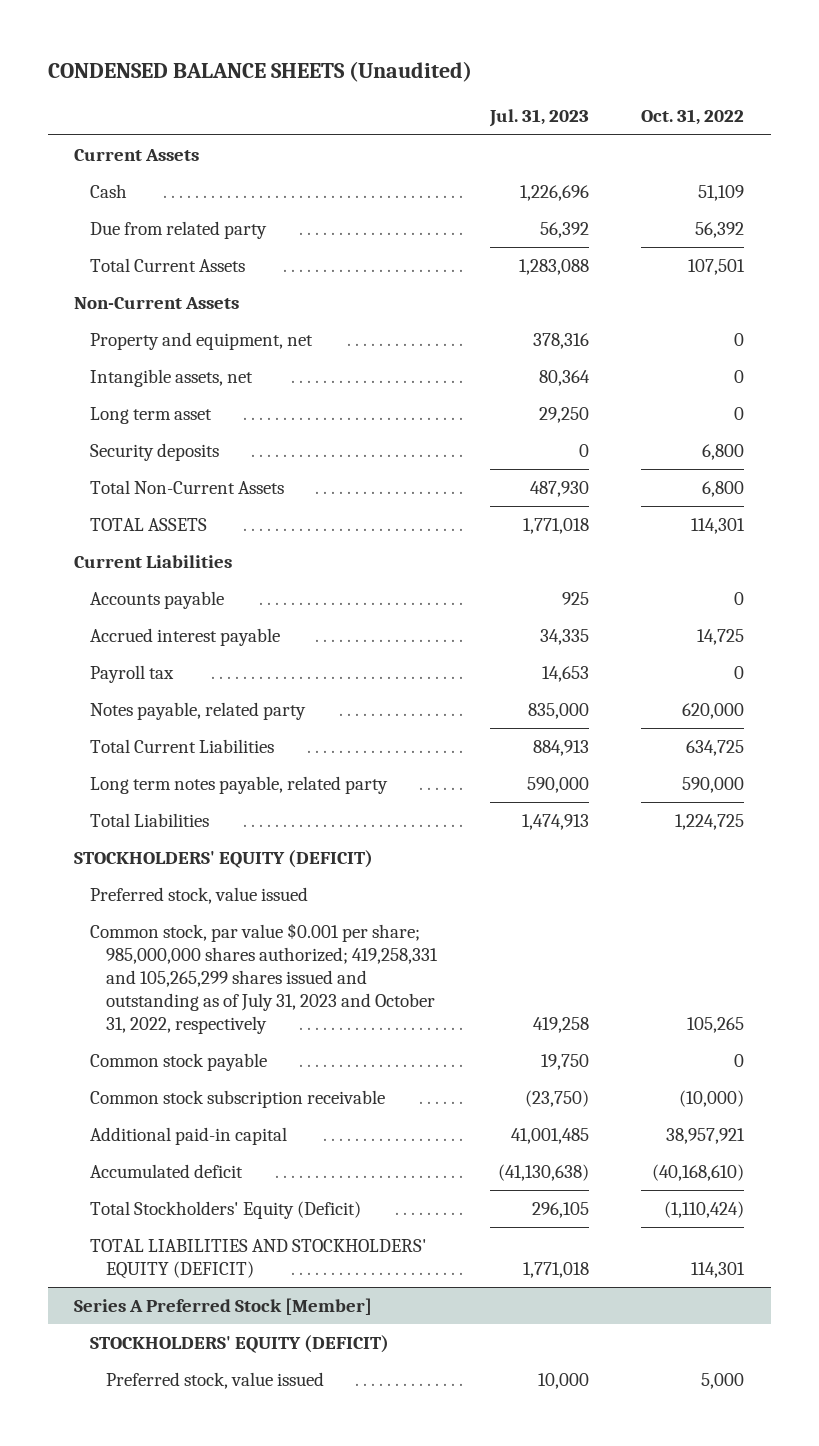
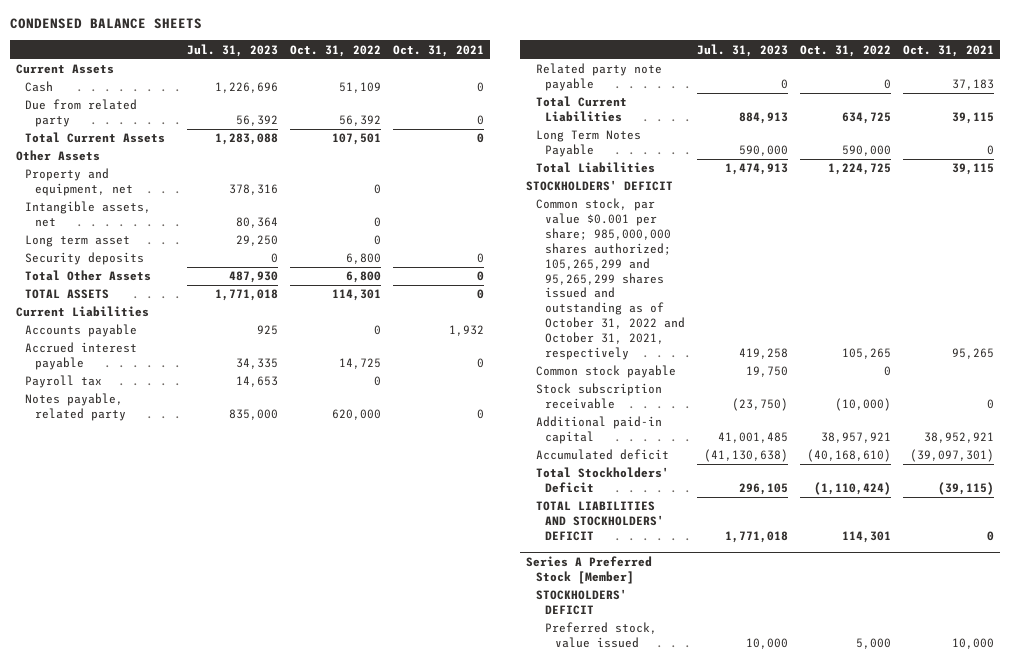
[48,60,473,82] CONDENSED BALANCE SHEETS (Unaudited) -> [9,18,202,30] CONDENSED BALANCE SHEETS
none -> [393,44,485,57] Oct. 31, 2021
[74,297,240,310] Non-Current Assets -> [15,150,100,162] Other Assets
[90,480,285,495] Total Non-Current Assets -> [25,270,152,282] Total Other Assets
none -> [535,63,662,92] Related party note payable
[90,776,389,795] Long term notes payable, related party -> [535,130,641,158] Long Term Notes Payable
[90,887,309,905] Preferred stock, value issued -> none
[74,850,374,869] STOCKHOLDERS' EQUITY (DEFICIT) -> [526,180,674,192] STOCKHOLDERS' DEFICIT
[90,923,438,1034] Common stock, par value $0.001 per share; 985,000,000 shares authorized; 419,258,331 and 105,265,299 shares issued and outstanding as of July 31, 2023 and October 31, 2022, respectively -> [535,198,686,360] Common stock, par value $0.001 per share; 985,000,000 shares authorized; 105,265,299 and 95,265,299 shares issued and outstanding as of October 31, 2022 and October 31, 2021, respectively
[90,1090,386,1109] Common stock subscription receivable -> [535,383,662,410] Stock subscription receivable
[90,1201,362,1220] Total Stockholders' Equity (Deficit) -> [535,467,669,494] Total Stockholders' Deficit
[90,1239,428,1280] TOTAL LIABILITIES AND STOCKHOLDERS' EQUITY (DEFICIT) -> [535,501,665,542] TOTAL LIABILITIES AND STOCKHOLDERS' DEFICIT
[90,1335,390,1354] STOCKHOLDERS' EQUITY (DEFICIT) -> [535,589,627,616] STOCKHOLDERS' DEFICIT

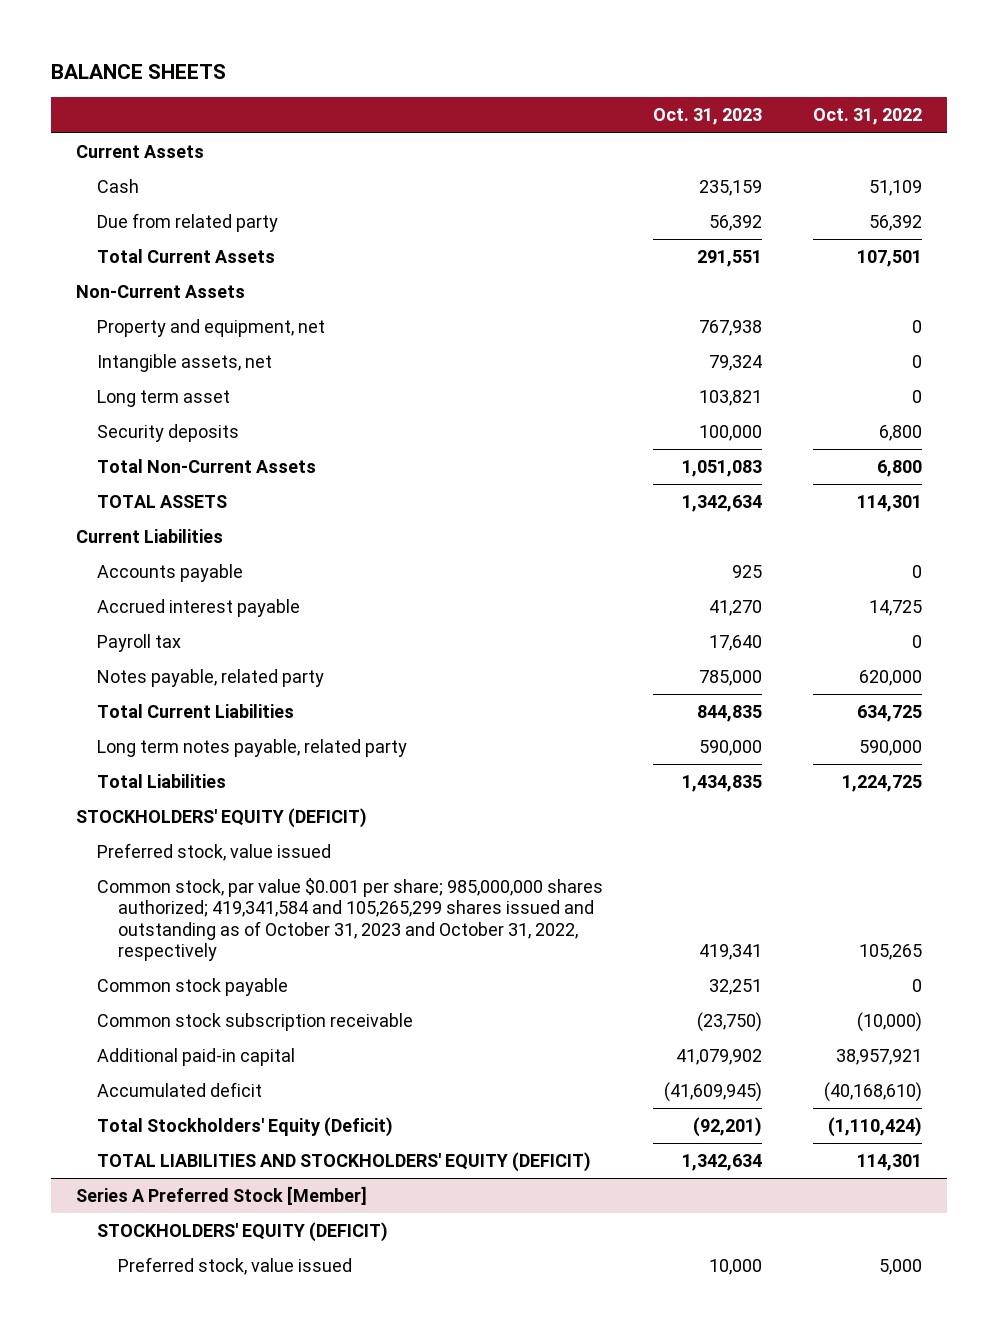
[9,18,202,30] CONDENSED BALANCE SHEETS -> [51,64,227,80] BALANCE SHEETS
[187,43,279,57] Jul. 31, 2023 -> none
[393,44,485,57] Oct. 31, 2021 -> none
none -> [653,108,763,126] Oct. 31, 2023
[15,150,100,162] Other Assets -> [76,285,246,299] Non-Current Assets
[25,270,152,282] Total Other Assets -> none
none -> [96,459,316,474] Total Non-Current Assets
[535,63,662,92] Related party note payable -> none
[535,130,641,158] Long Term Notes Payable -> [96,739,407,758] Long term notes payable, related party
[526,180,674,192] STOCKHOLDERS' DEFICIT -> [76,808,368,829] STOCKHOLDERS' EQUITY (DEFICIT)
none -> [96,843,331,862] Preferred stock, value issued
[535,198,686,360] Common stock, par value $0.001 per share; 985,000,000 shares authorized; 105,265,299 and 95,265,299 shares issued and outstanding as of October 31, 2022 and October 31, 2021, respectively -> [96,878,603,961] Common stock, par value $0.001 per share; 985,000,000 shares authorized; 419,341,584 and 105,265,299 shares issued and outstanding as of October 31, 2023 and October 31, 2022, respectively
[535,383,662,410] Stock subscription receivable -> [96,1013,413,1032] Common stock subscription receivable
[535,467,669,494] Total Stockholders' Deficit -> [96,1117,393,1138] Total Stockholders' Equity (Deficit)
[535,501,665,542] TOTAL LIABILITIES AND STOCKHOLDERS' DEFICIT -> [96,1152,591,1173] TOTAL LIABILITIES AND STOCKHOLDERS' EQUITY (DEFICIT)
[535,589,627,616] STOCKHOLDERS' DEFICIT -> [96,1222,388,1243] STOCKHOLDERS' EQUITY (DEFICIT)

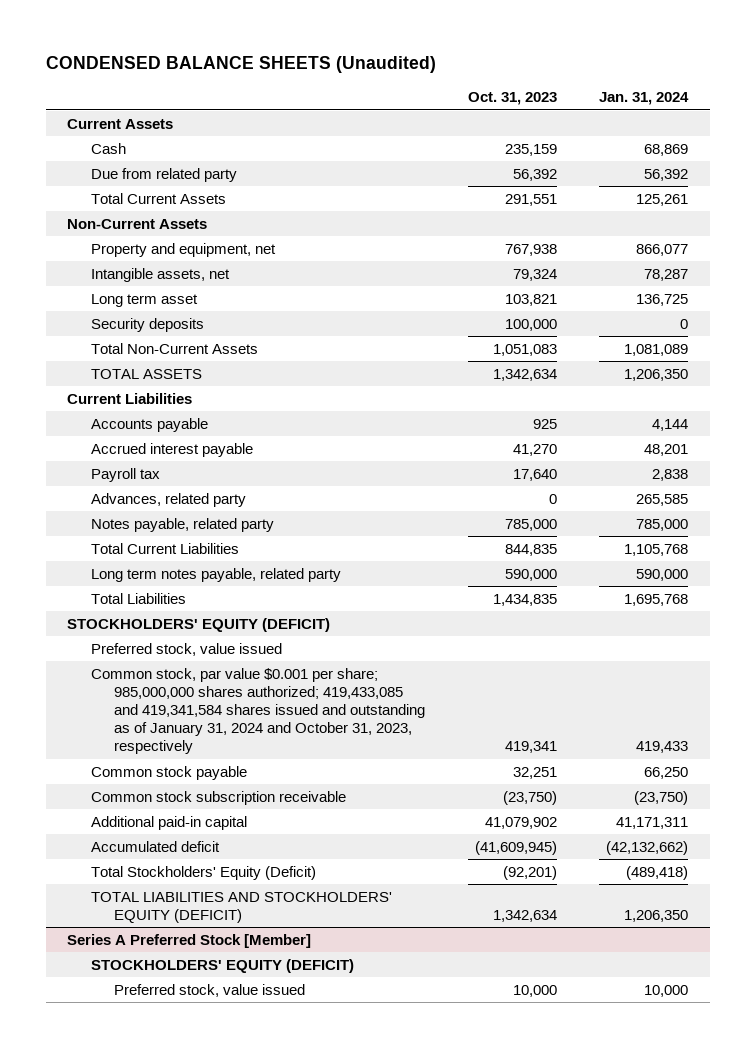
[51,64,227,80] BALANCE SHEETS -> [46,56,437,74] CONDENSED BALANCE SHEETS (Unaudited)
[812,108,922,126] Oct. 31, 2022 -> none
none -> [599,92,690,106] Jan. 31, 2024
none -> [90,492,246,507] Advances, related party
[96,878,603,961] Common stock, par value $0.001 per share; 985,000,000 shares authorized; 419,341,584 and 105,265,299 shares issued and outstanding as of October 31, 2023 and October 31, 2022, respectively -> [90,667,426,755] Common stock, par value $0.001 per share; 985,000,000 shares authorized; 419,433,085 and 419,341,584 shares issued and outstanding as of January 31, 2024 and October 31, 2023, respectively

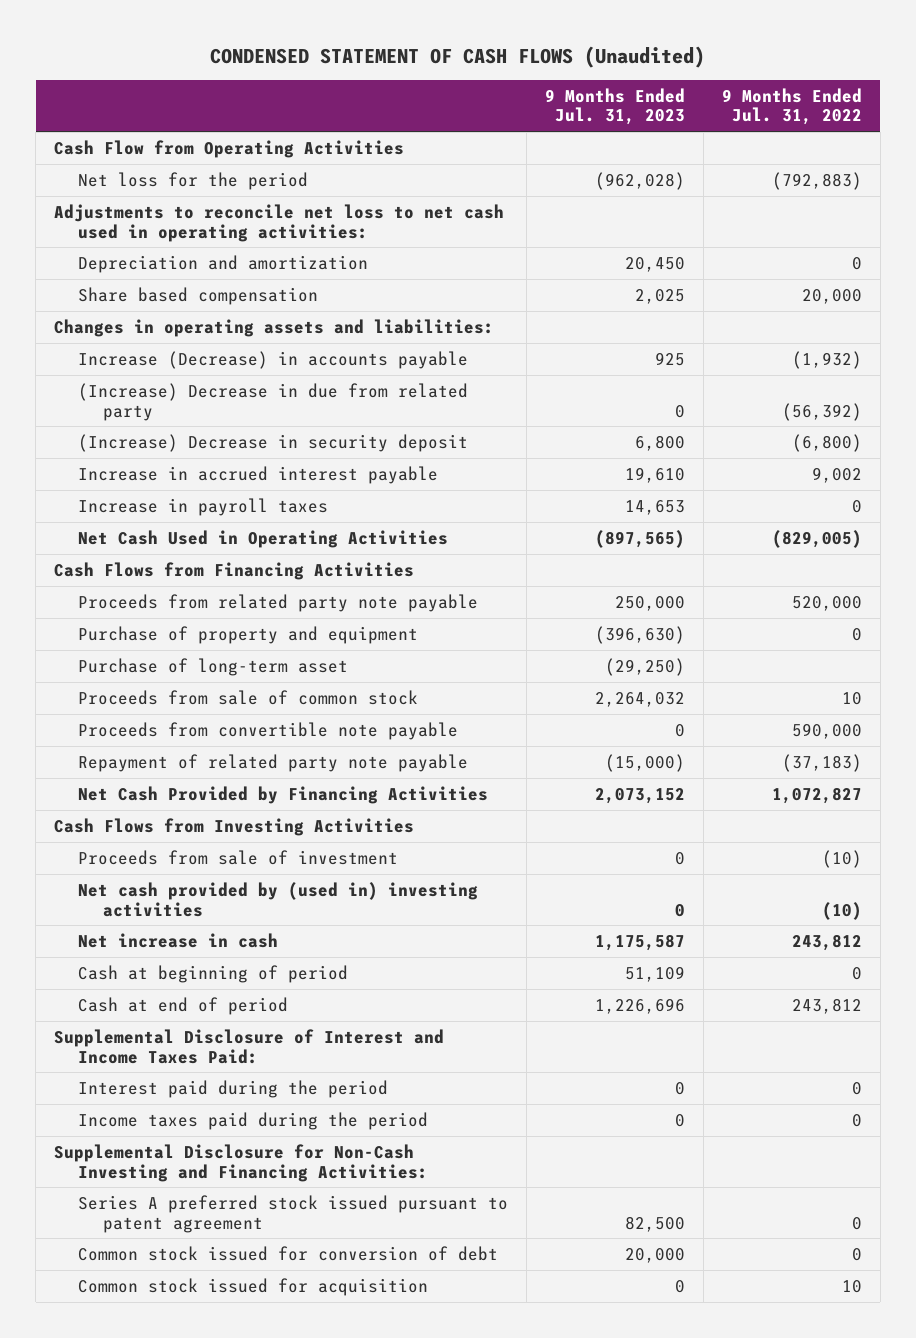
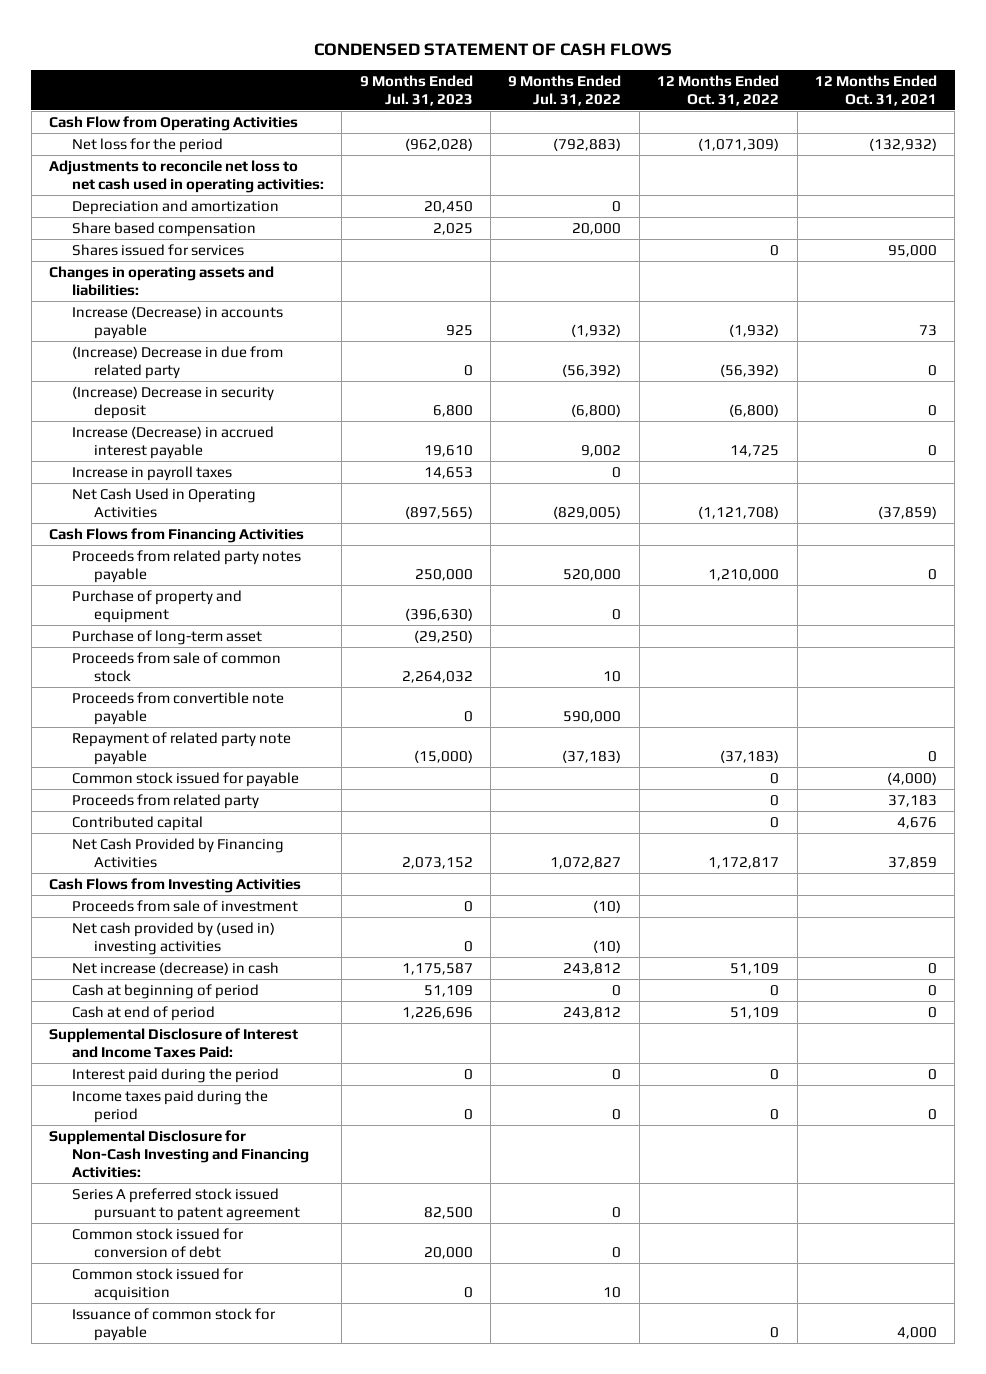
[210,45,706,68] CONDENSED STATEMENT OF CASH FLOWS (Unaudited) -> [314,42,673,56] CONDENSED STATEMENT OF CASH FLOWS
none -> [657,74,780,106] 12 Months Ended Oct. 31, 2022
none -> [815,74,938,106] 12 Months Ended Oct. 31, 2021
none -> [71,244,244,257] Shares issued for services
[78,465,439,484] Increase in accrued interest payable -> [71,426,274,460] Increase (Decrease) in accrued interest payable
[78,593,479,612] Proceeds from related party note payable -> [71,550,301,584] Proceeds from related party notes payable
none -> [71,772,299,788] Common stock issued for payable
none -> [71,794,259,810] Proceeds from related party
none -> [71,816,203,832] Contributed capital
[78,932,279,948] Net increase in cash -> [71,962,279,976] Net increase (decrease) in cash
none -> [71,1308,276,1342] Issuance of common stock for payable

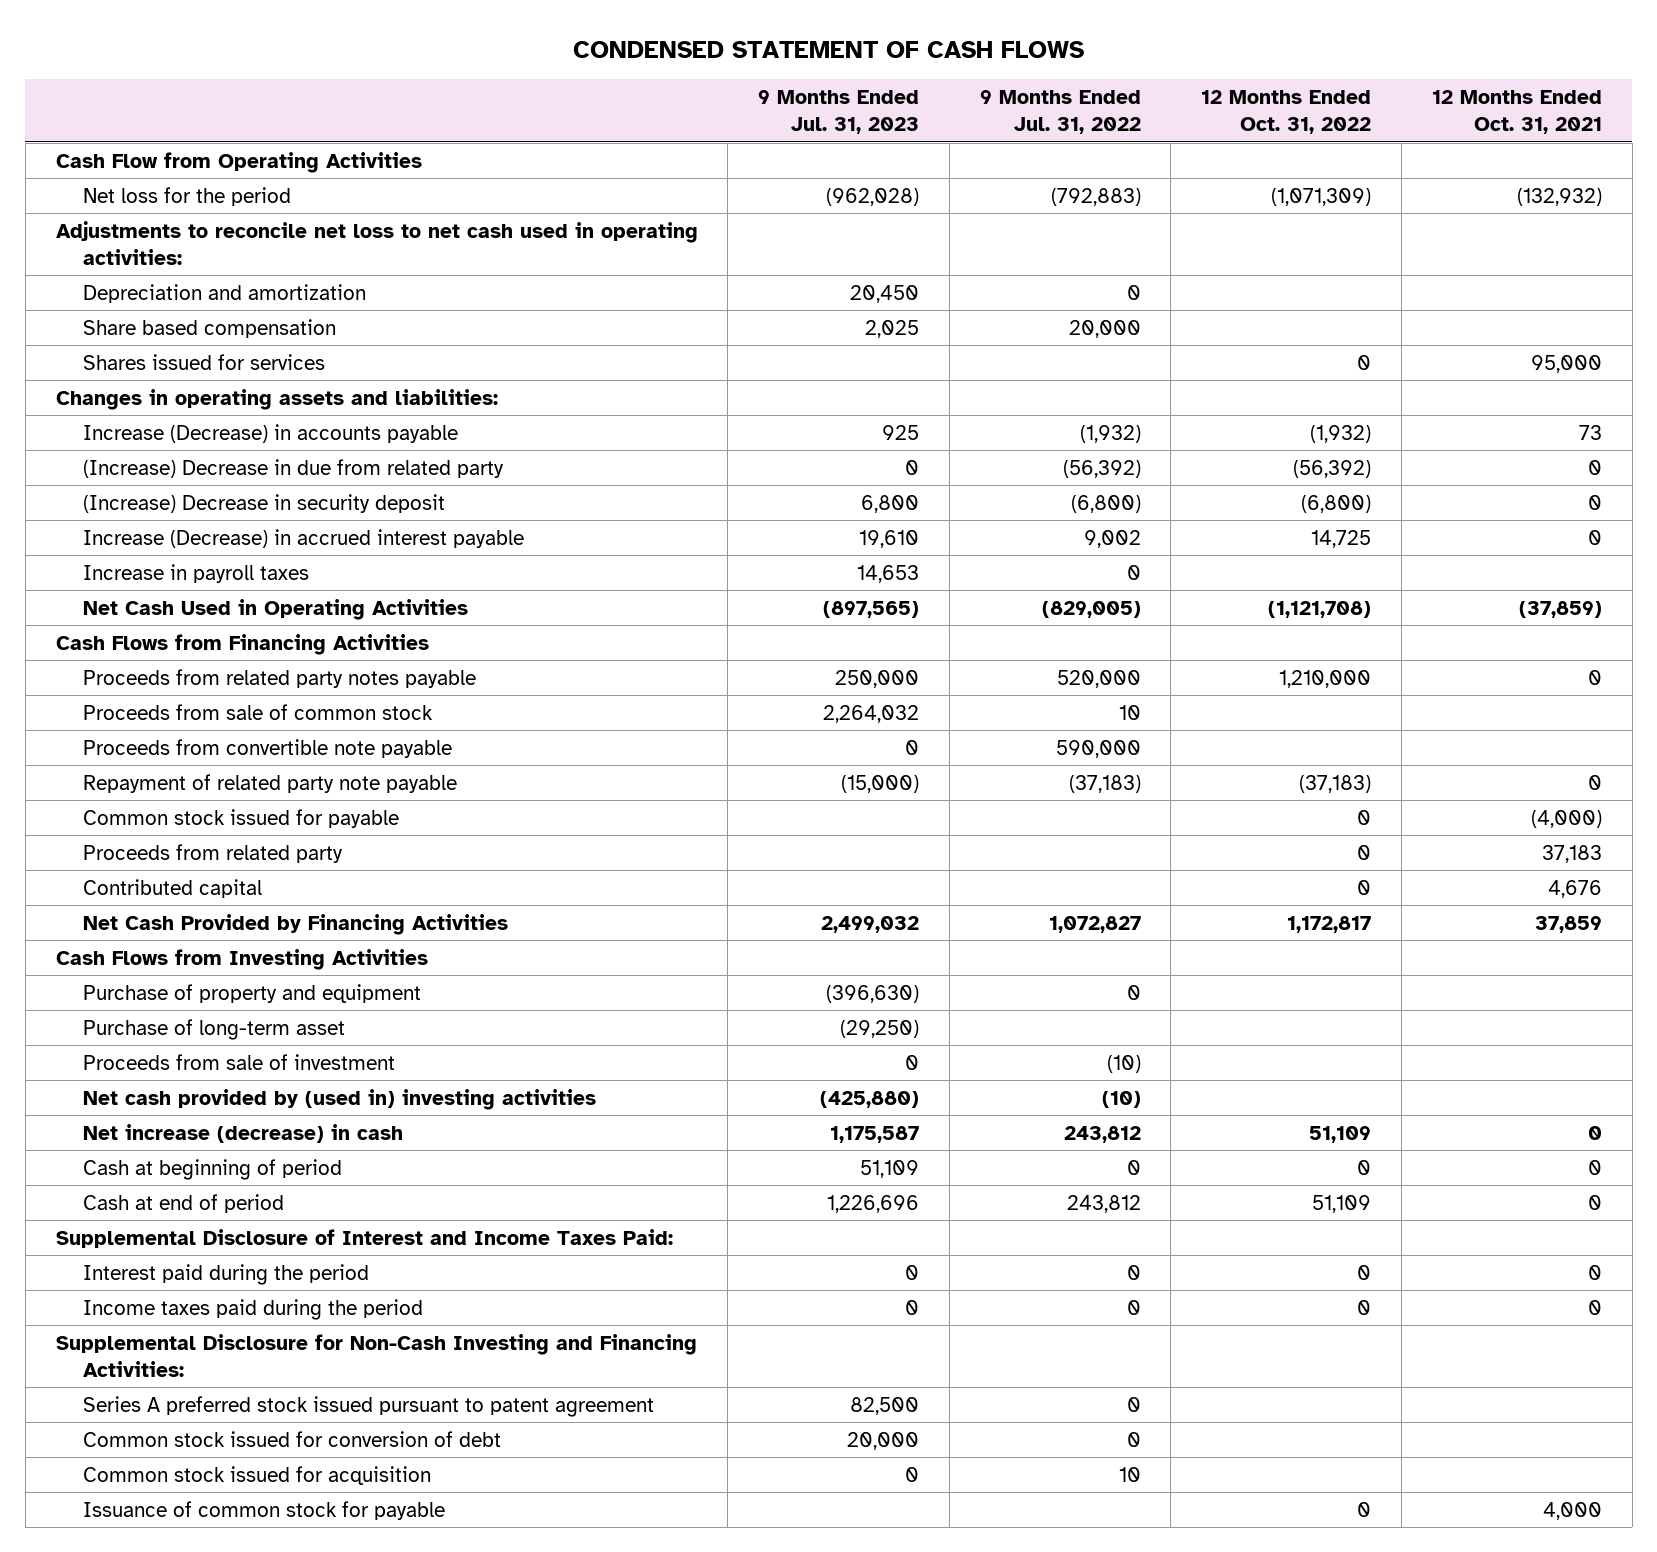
[401,857,473,870] 2,073,152 -> [821,915,920,933] 2,499,032
[71,590,242,624] Purchase of property and equipment -> [83,983,422,1003] Purchase of property and equipment
[71,630,262,646] Purchase of long-term asset -> [83,1018,346,1040] Purchase of long-term asset
[463,941,473,953] 0 -> [820,1090,920,1108] (425,880)

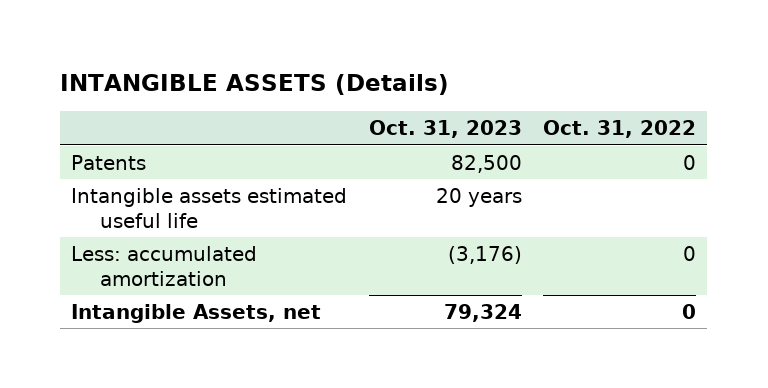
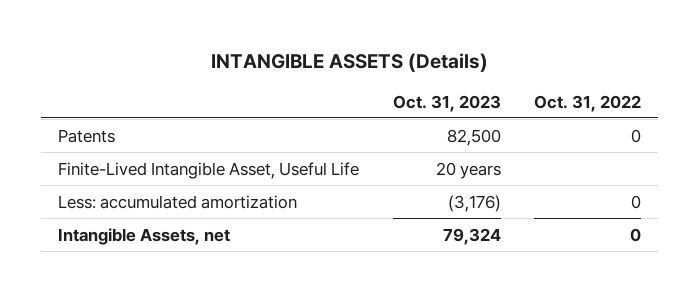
[71,187,348,228] Intangible assets estimated useful life -> [58,161,360,179] Finite-Lived Intangible Asset, Useful Life

